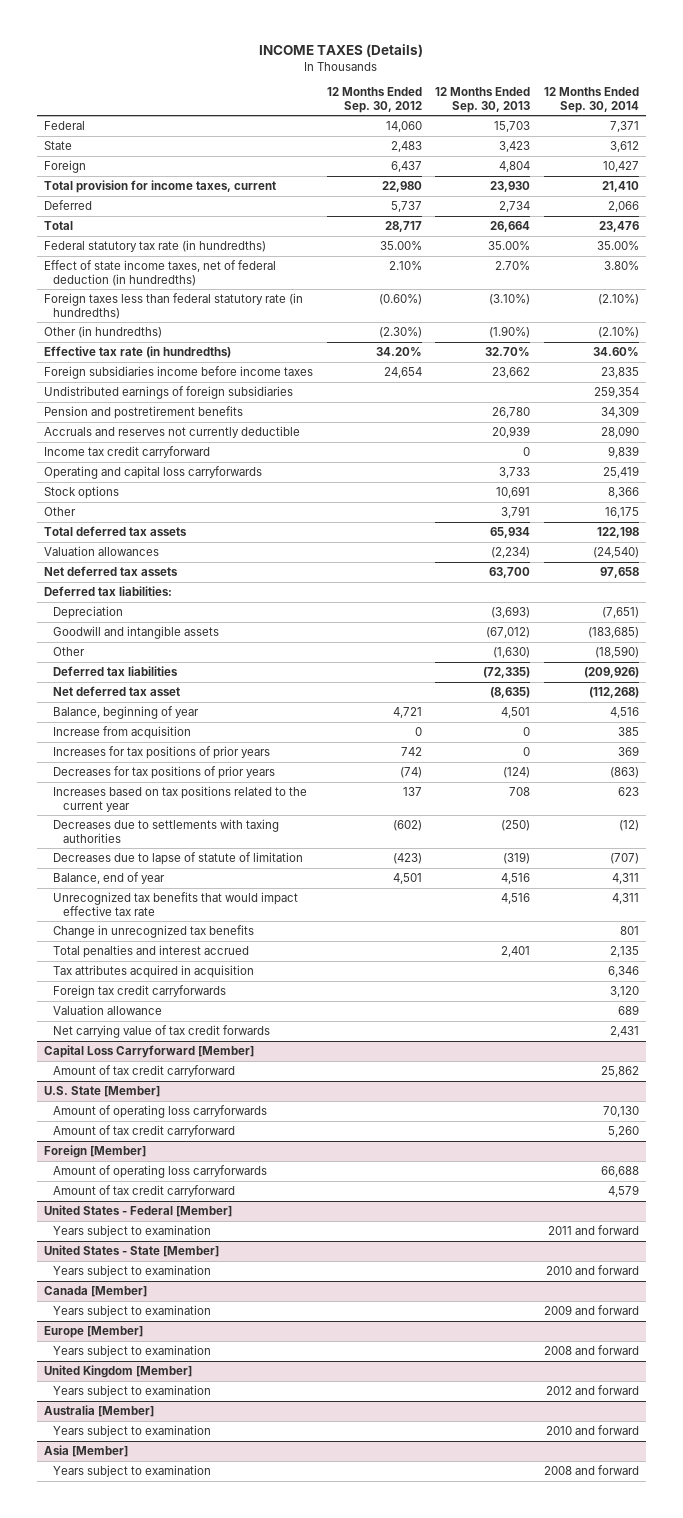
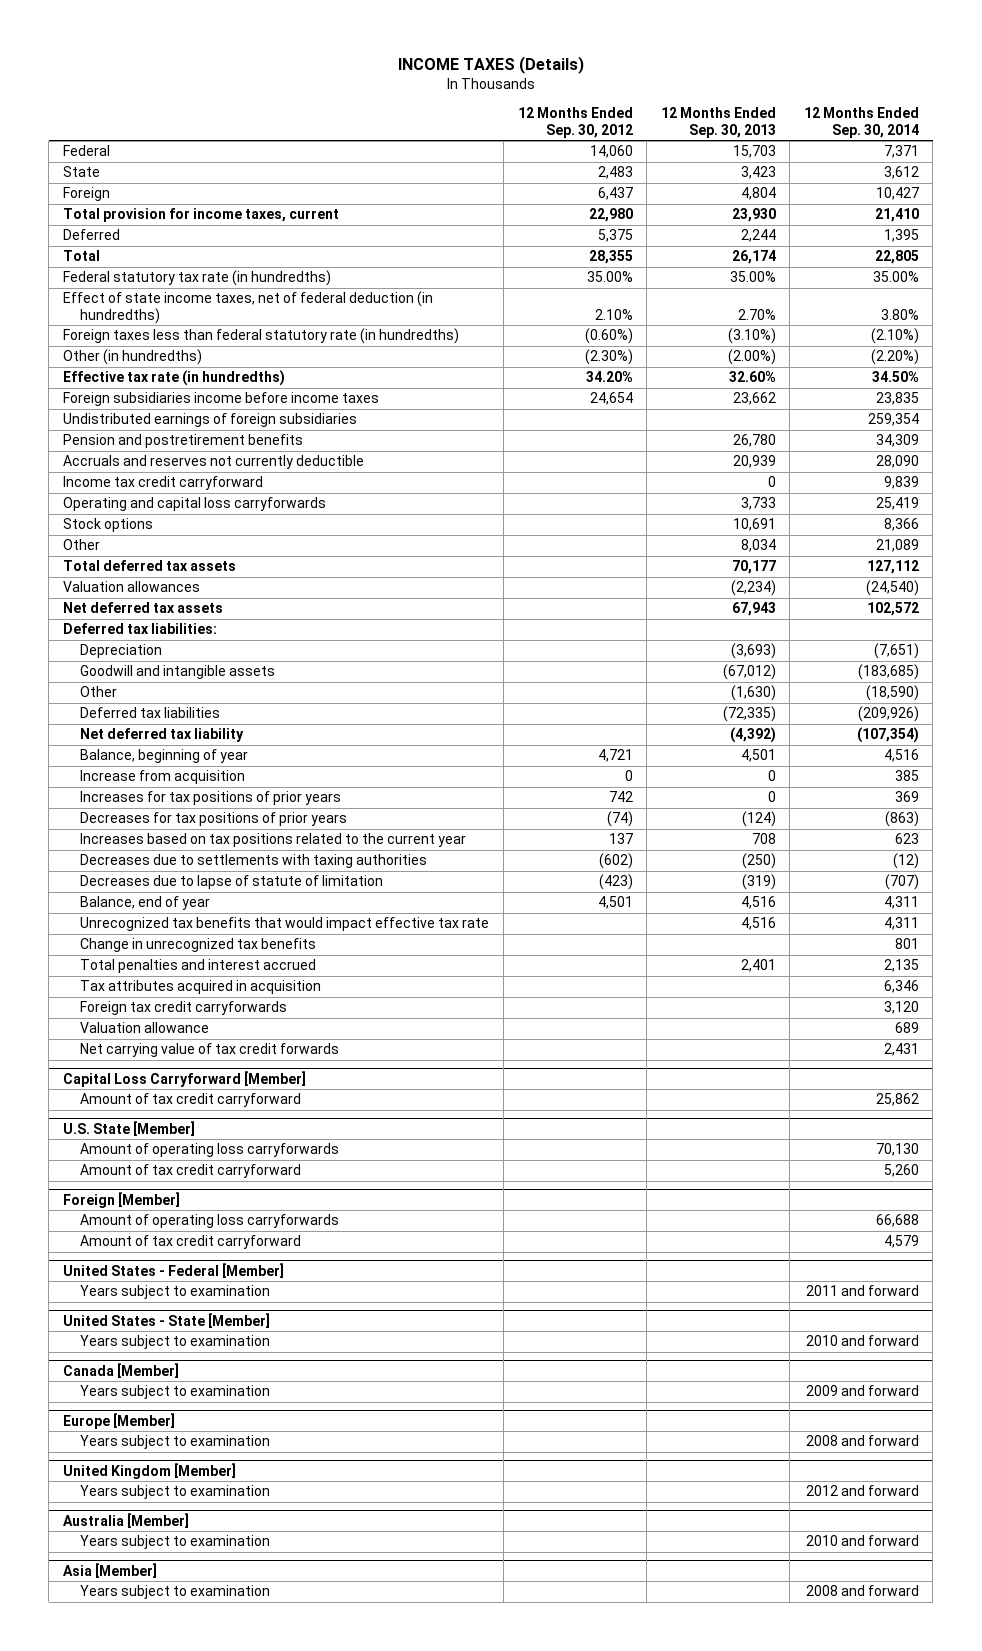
[390,201,422,213] 5,737 -> [597,229,633,243] 5,375
[499,201,531,213] 2,734 -> [740,229,776,243] 2,244
[607,201,639,213] 2,066 -> [883,229,919,243] 1,395
[384,221,422,233] 28,717 -> [588,250,633,265] 28,355
[490,221,531,233] 26,664 -> [731,250,776,265] 26,174
[598,221,639,233] 23,476 -> [874,250,919,265] 22,805
[489,326,531,339] (1.90%) -> [727,349,776,366] (2.00%)
[597,327,639,339] (2.10%) -> [870,349,919,366] (2.20%)
[485,347,531,358] 32.70% -> [728,371,776,383] 32.60%
[592,347,639,358] 34.60% -> [871,371,919,383] 34.50%
[501,506,531,519] 3,791 -> [740,539,776,553] 8,034
[604,507,639,519] 16,175 -> [875,539,919,553] 21,089
[490,527,531,539] 65,934 -> [731,560,776,575] 70,177
[596,527,639,539] 122,198 -> [866,560,919,575] 127,112
[489,567,531,579] 63,700 -> [731,602,776,617] 67,943
[599,567,639,579] 97,658 -> [866,602,919,617] 102,572
[53,686,181,697] Net deferred tax asset -> [80,728,245,743] Net deferred tax liability
[490,687,531,699] (8,635) -> [729,727,776,744] (4,392)
[588,687,639,699] (112,268) -> [856,727,919,744] (107,354)

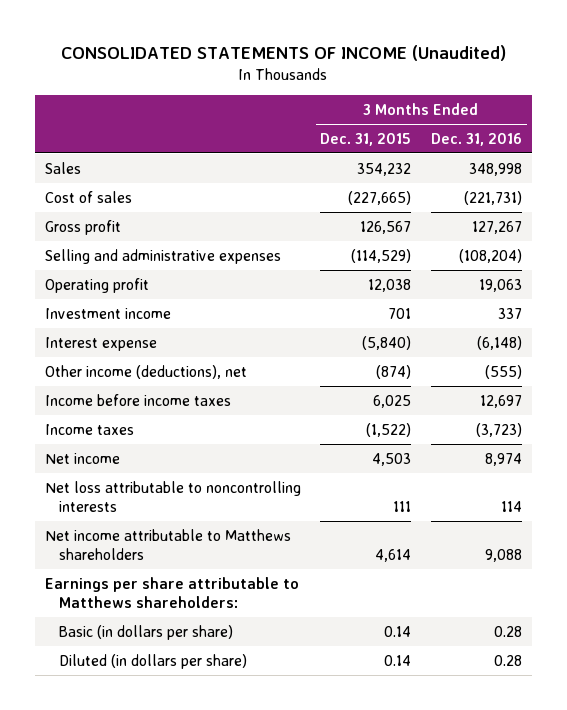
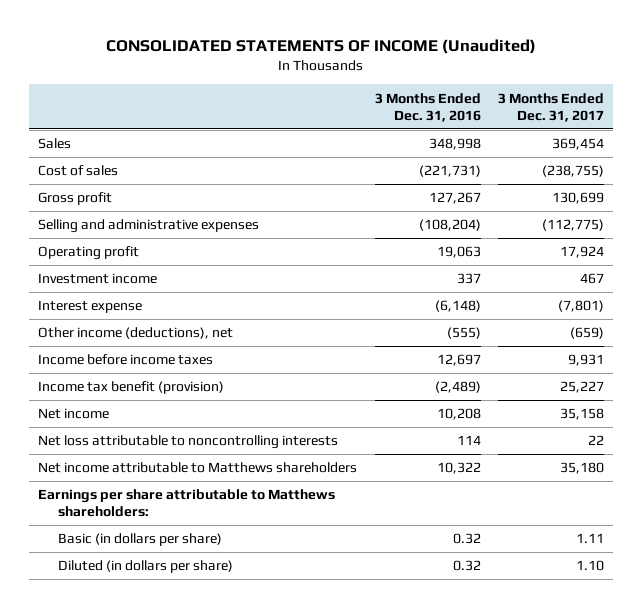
[320,132,412,146] Dec. 31, 2015 -> none
none -> [498,92,605,122] 3 Months Ended Dec. 31, 2017
[44,423,134,435] Income taxes -> [37,381,224,395] Income tax benefit (provision)
[476,422,523,437] (3,723) -> [434,381,481,394] (2,489)
[485,452,523,466] 8,974 -> [436,408,481,421] 10,208
[485,548,523,562] 9,088 -> [436,462,481,475] 10,322
[494,625,523,637] 0.28 -> [452,533,481,545] 0.32
[494,654,523,666] 0.28 -> [452,560,481,572] 0.32

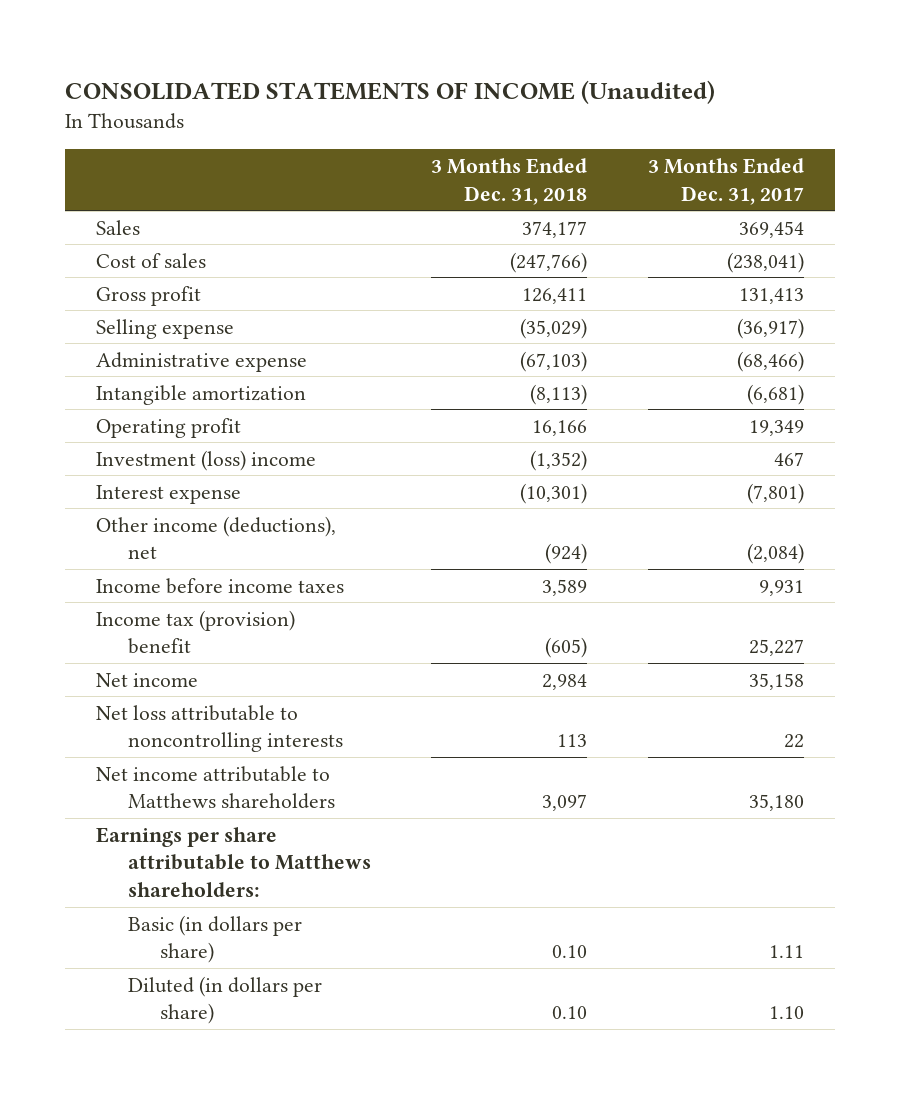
[374,92,481,122] 3 Months Ended Dec. 31, 2016 -> none
none -> [431,157,588,205] 3 Months Ended Dec. 31, 2018
[37,219,259,234] Selling and administrative expenses -> none
[542,165,605,178] (238,755) -> [727,251,805,273] (238,041)
[552,192,605,205] 130,699 -> [739,287,805,304] 131,413
none -> [95,318,234,339] Selling expense
none -> [95,351,307,372] Administrative expense
none -> [95,384,306,405] Intangible amortization
[560,246,605,259] 17,924 -> [749,419,805,436] 19,349
[37,273,157,285] Investment income -> [95,449,316,471] Investment (loss) income
[570,327,605,340] (659) -> [747,543,805,565] (2,084)
[37,381,224,395] Income tax benefit (provision) -> [95,609,295,655] Income tax (provision) benefit

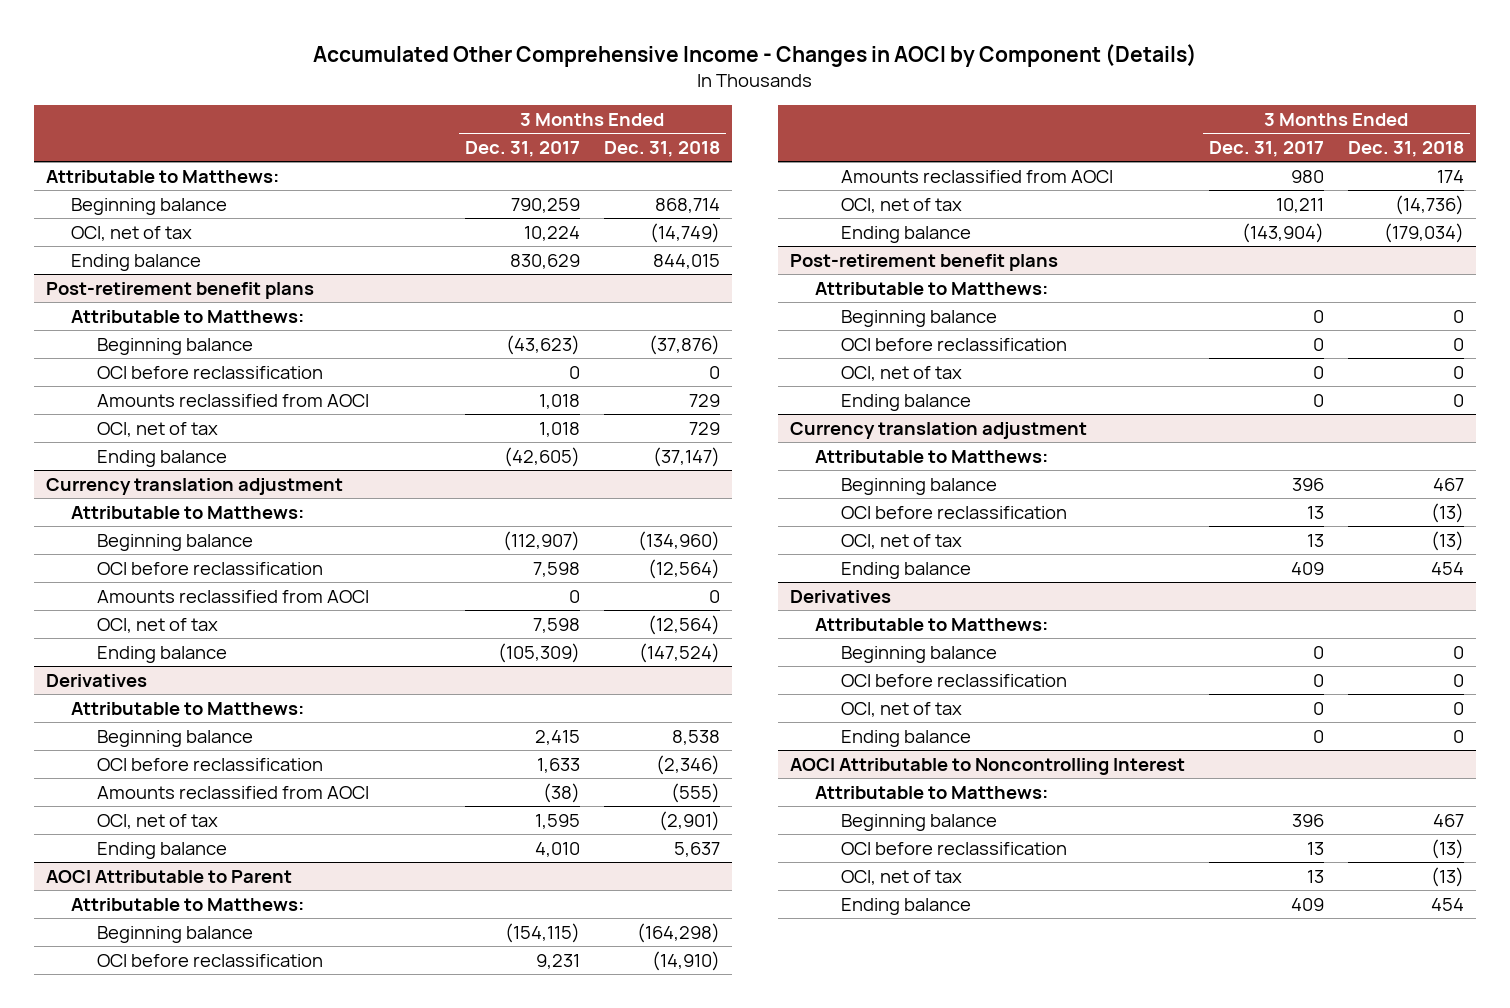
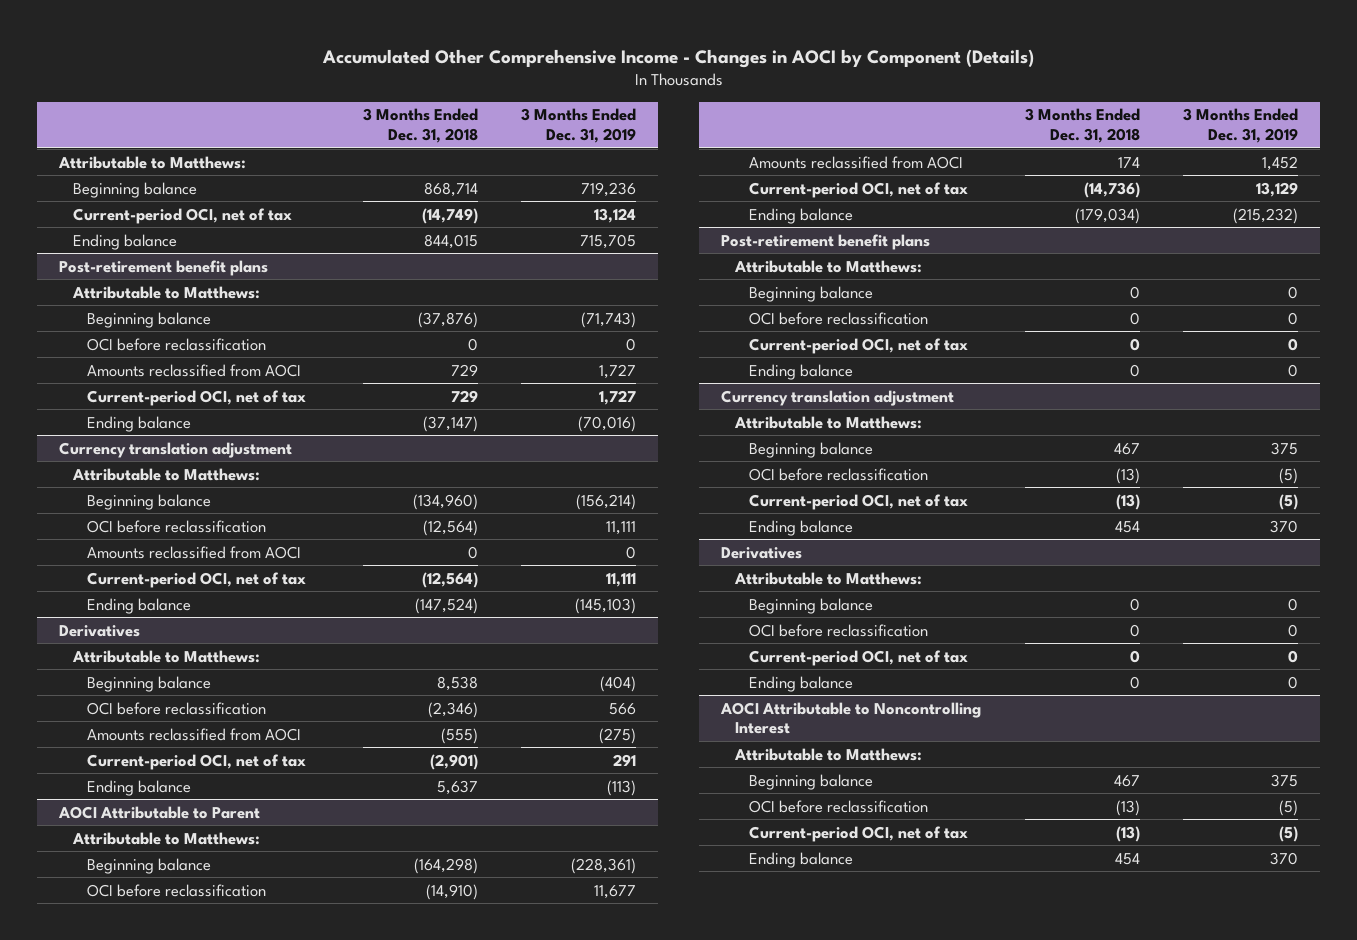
[464,141,580,158] Dec. 31, 2017 -> none
none -> [521,108,637,144] 3 Months Ended Dec. 31, 2019
[71,225,193,241] OCI, net of tax -> [72,207,292,224] Current-period OCI, net of tax
[96,421,218,437] OCI, net of tax -> [86,389,306,406] Current-period OCI, net of tax
[96,617,218,633] OCI, net of tax -> [86,571,306,588] Current-period OCI, net of tax
[96,813,218,829] OCI, net of tax -> [86,753,306,770] Current-period OCI, net of tax
[840,197,962,213] OCI, net of tax -> [748,181,968,198] Current-period OCI, net of tax
[840,365,962,381] OCI, net of tax -> [748,337,968,354] Current-period OCI, net of tax
[840,533,962,549] OCI, net of tax -> [748,493,968,510] Current-period OCI, net of tax
[840,701,962,717] OCI, net of tax -> [748,649,968,666] Current-period OCI, net of tax
[840,869,962,885] OCI, net of tax -> [748,825,968,842] Current-period OCI, net of tax

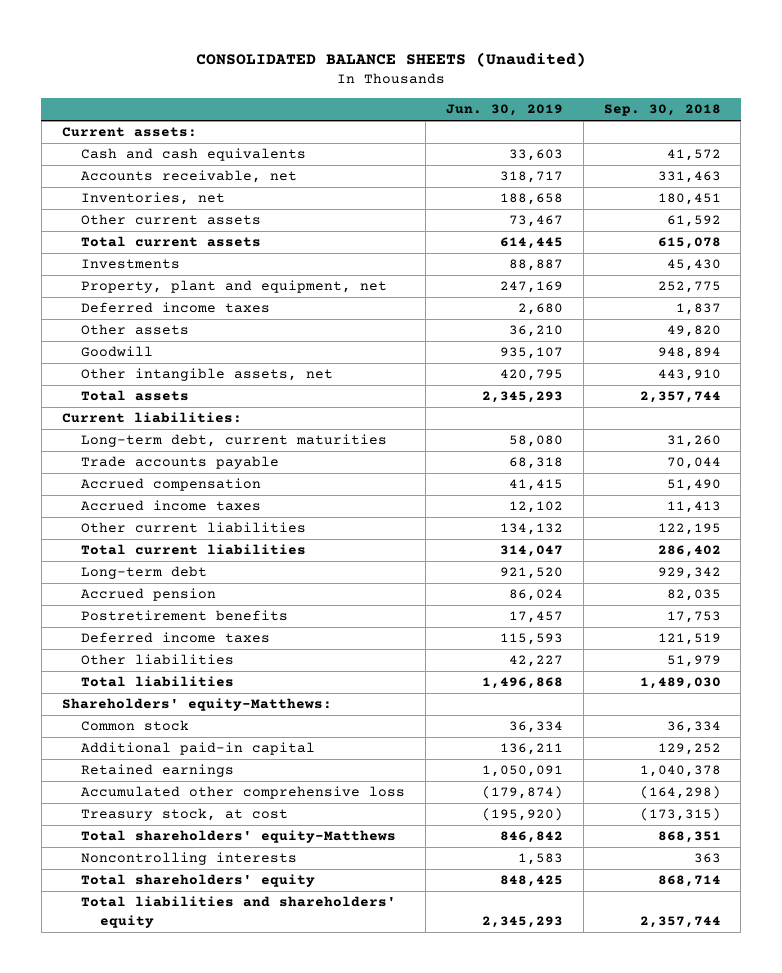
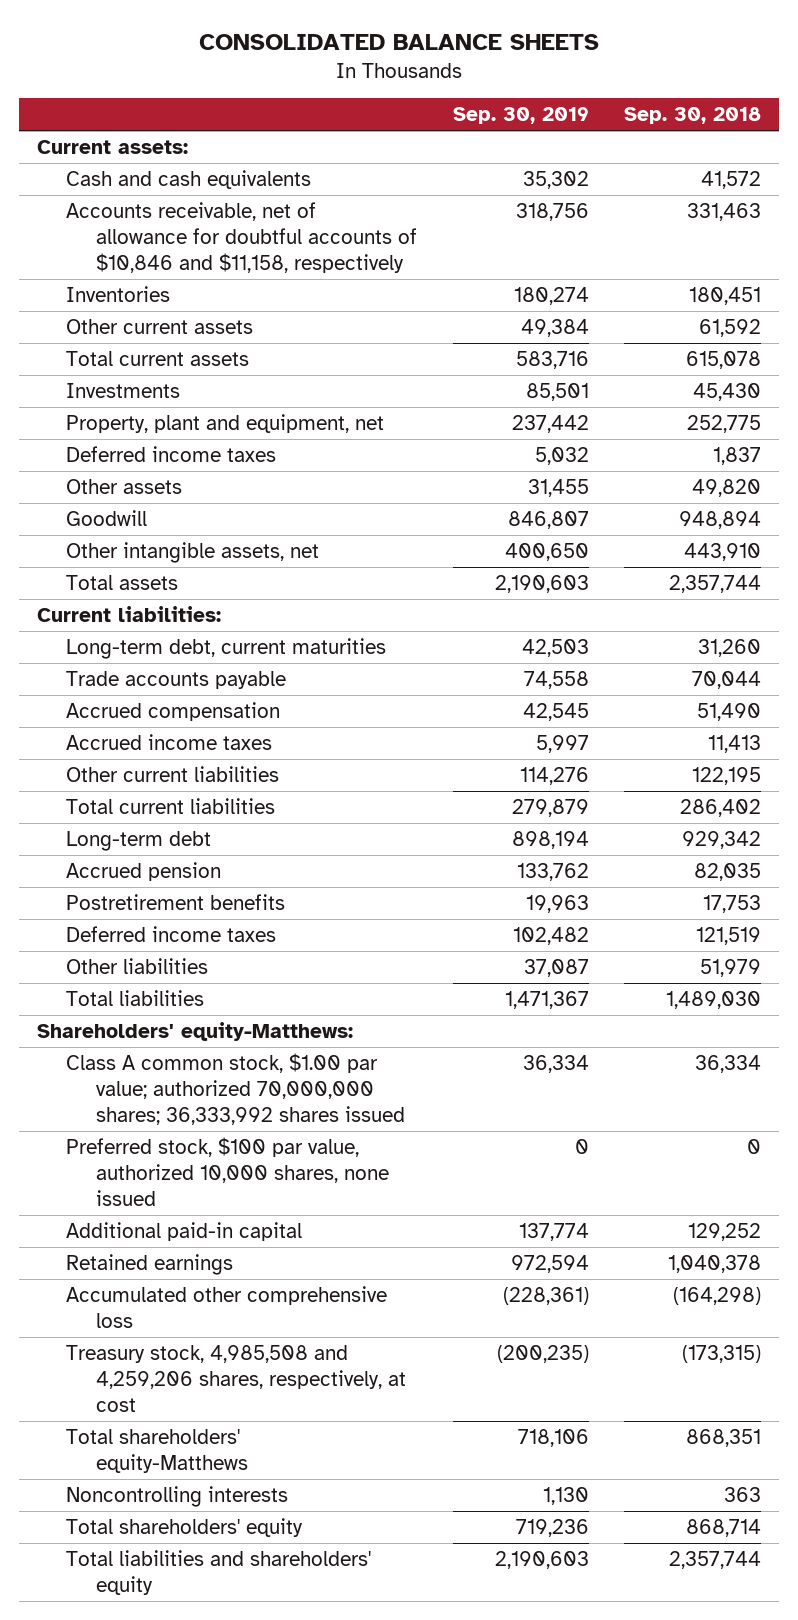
[196,51,587,67] CONSOLIDATED BALANCE SHEETS (Unaudited) -> [198,34,599,51] CONSOLIDATED BALANCE SHEETS
[445,104,563,117] Jun. 30, 2019 -> none
none -> [452,107,589,125] Sep. 30, 2019
[80,170,297,184] Accounts receivable, net -> [66,201,417,273] Accounts receivable, net of allowance for doubtful accounts of $10,846 and $11,158, respectively
[80,192,225,206] Inventories, net -> [66,285,171,302] Inventories
[80,720,189,732] Common stock -> [66,1052,405,1125] Class A common stock, $1.00 par value; authorized 70,000,000 shares; 36,333,992 shares issued
none -> [66,1136,389,1206] Preferred stock, $100 par value, authorized 10,000 shares, none issued
[80,808,288,822] Treasury stock, at cost -> [66,1344,406,1412] Treasury stock, 4,985,508 and 4,259,206 shares, respectively, at cost

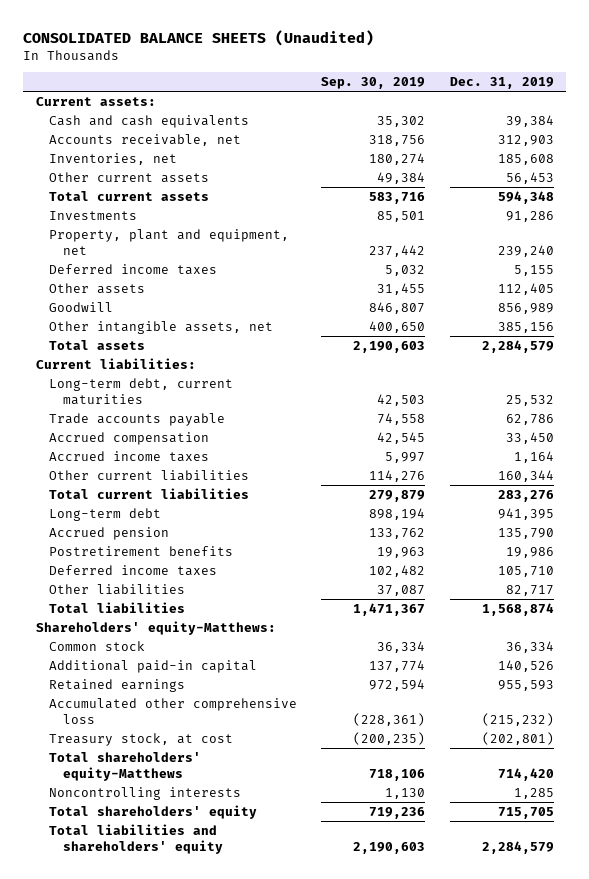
[198,34,599,51] CONSOLIDATED BALANCE SHEETS -> [23,29,375,46] CONSOLIDATED BALANCE SHEETS (Unaudited)
[624,107,762,125] Sep. 30, 2018 -> none
none -> [449,77,554,90] Dec. 31, 2019
[66,201,417,273] Accounts receivable, net of allowance for doubtful accounts of $10,846 and $11,158, respectively -> [49,133,242,146] Accounts receivable, net
[66,285,171,302] Inventories -> [49,152,178,165] Inventories, net
[66,1136,389,1206] Preferred stock, $100 par value, authorized 10,000 shares, none issued -> none
[66,1052,405,1125] Class A common stock, $1.00 par value; authorized 70,000,000 shares; 36,333,992 shares issued -> [49,640,146,651] Common stock
[66,1344,406,1412] Treasury stock, 4,985,508 and 4,259,206 shares, respectively, at cost -> [49,732,234,746] Treasury stock, at cost

